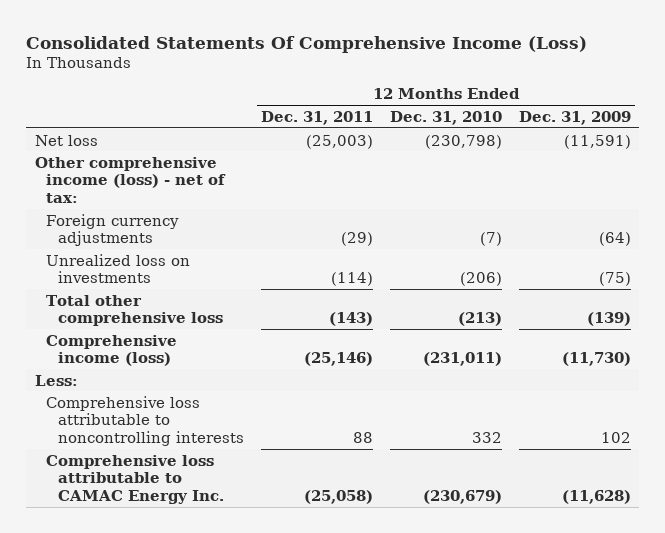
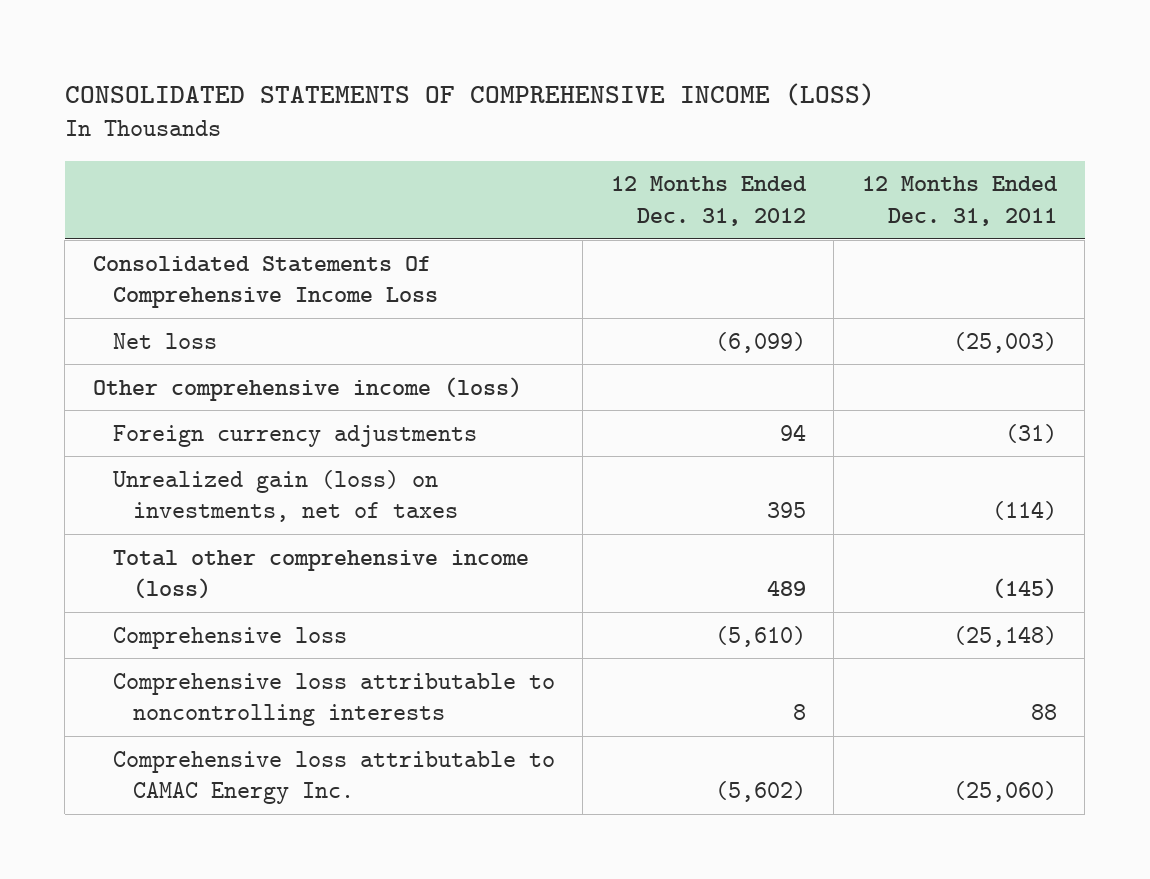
[26,35,588,53] Consolidated Statements Of Comprehensive Income (Loss) -> [64,82,875,106] CONSOLIDATED STATEMENTS OF COMPREHENSIVE INCOME (LOSS)
[389,110,502,125] Dec. 31, 2010 -> none
[518,110,631,125] Dec. 31, 2009 -> none
none -> [610,176,807,226] 12 Months Ended Dec. 31, 2012
none -> [92,255,439,309] Consolidated Statements Of Comprehensive Income Loss
[34,374,78,386] Less: -> none
[34,156,227,204] Other comprehensive income (loss) - net of tax: -> [92,376,522,401] Other comprehensive income (loss)
[340,232,373,247] (29) -> [1004,423,1057,443] (31)
[46,253,191,284] Unrealized loss on investments -> [113,469,459,523] Unrealized gain (loss) on investments, net of taxes
[46,294,223,327] Total other comprehensive loss -> [113,549,530,600] Total other comprehensive income (loss)
[328,312,373,327] (143) -> [991,578,1057,600] (145)
[46,334,178,367] Comprehensive income (loss) -> [113,626,348,649] Comprehensive loss
[303,352,373,367] (25,146) -> [952,625,1057,647] (25,148)
[303,490,373,505] (25,058) -> [952,781,1057,803] (25,060)

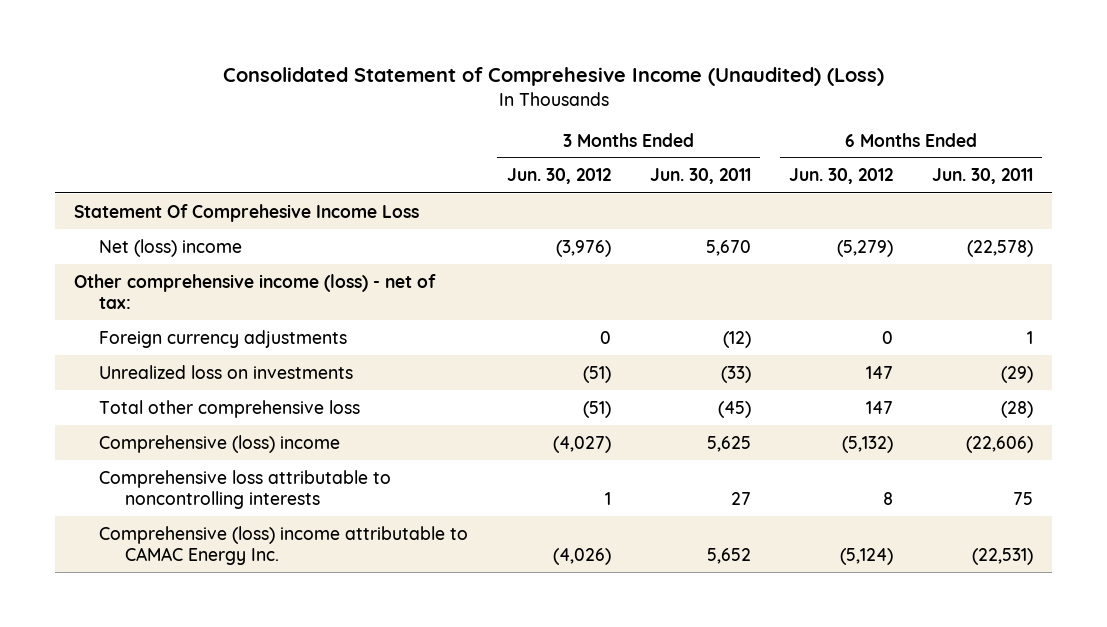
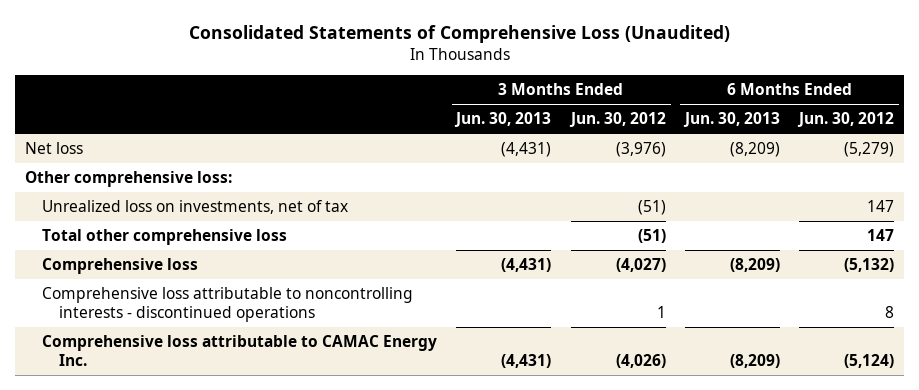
[222,67,884,87] Consolidated Statement of Comprehesive Income (Unaudited) (Loss) -> [188,24,730,43] Consolidated Statements of Comprehensive Loss (Unaudited)
[649,168,751,185] Jun. 30, 2011 -> none
[931,168,1033,185] Jun. 30, 2011 -> none
none -> [454,112,552,128] Jun. 30, 2013
none -> [683,112,781,128] Jun. 30, 2013
[74,203,420,222] Statement Of Comprehesive Income Loss -> none
[74,273,437,310] Other comprehensive income (loss) - net of tax: -> none
[99,329,348,348] Foreign currency adjustments -> none
[99,238,243,257] Net (loss) income -> [24,142,83,155] Net loss
none -> [24,171,232,188] Other comprehensive loss:
[99,364,354,379] Unrealized loss on investments -> [42,200,349,215] Unrealized loss on investments, net of tax
[99,434,341,453] Comprehensive (loss) income -> [42,258,199,275] Comprehensive loss
[99,469,392,510] Comprehensive loss attributable to noncontrolling interests -> [42,287,414,322] Comprehensive loss attributable to noncontrolling interests - discontinued operations
[99,525,469,566] Comprehensive (loss) income attributable to CAMAC Energy Inc. -> [42,335,438,366] Comprehensive loss attributable to CAMAC Energy Inc.

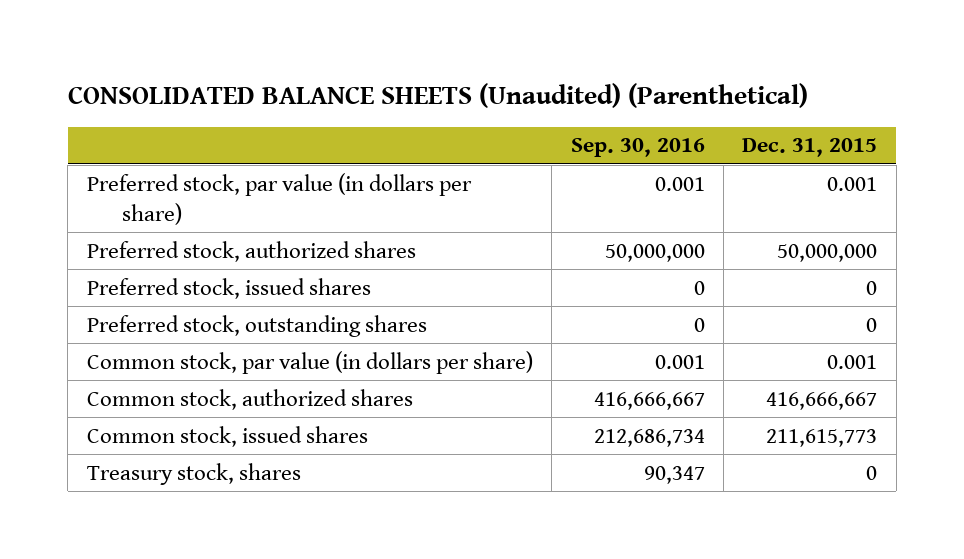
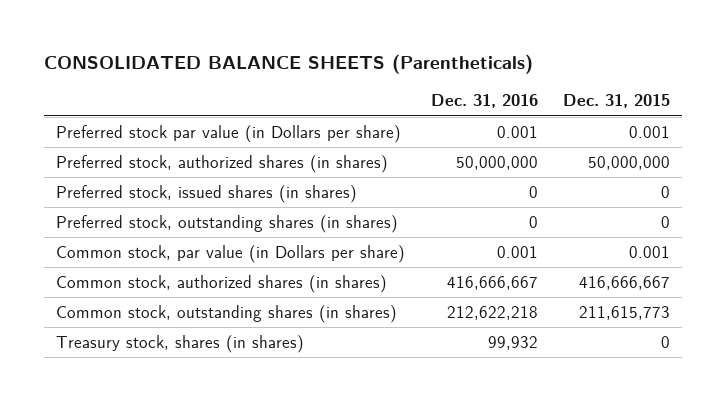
[67,82,808,108] CONSOLIDATED BALANCE SHEETS (Unaudited) (Parenthetical) -> [43,54,533,75] CONSOLIDATED BALANCE SHEETS (Parentheticals)
[570,138,705,158] Sep. 30, 2016 -> none
none -> [430,94,538,109] Dec. 31, 2016
[86,172,472,225] Preferred stock, par value (in dollars per share) -> [56,124,402,143] Preferred stock par value (in Dollars per share)
[86,240,416,262] Preferred stock, authorized shares -> [56,154,389,173] Preferred stock, authorized shares (in shares)
[86,277,371,299] Preferred stock, issued shares -> [56,184,358,203] Preferred stock, issued shares (in shares)
[86,314,427,337] Preferred stock, outstanding shares -> [56,214,399,233] Preferred stock, outstanding shares (in shares)
[86,350,533,374] Common stock, par value (in dollars per share) -> [56,244,406,263] Common stock, par value (in Dollars per share)
[86,388,413,410] Common stock, authorized shares -> [56,274,388,293] Common stock, authorized shares (in shares)
[86,425,368,447] Common stock, issued shares -> [56,304,398,323] Common stock, outstanding shares (in shares)
[86,462,301,485] Treasury stock, shares -> [56,334,305,353] Treasury stock, shares (in shares)

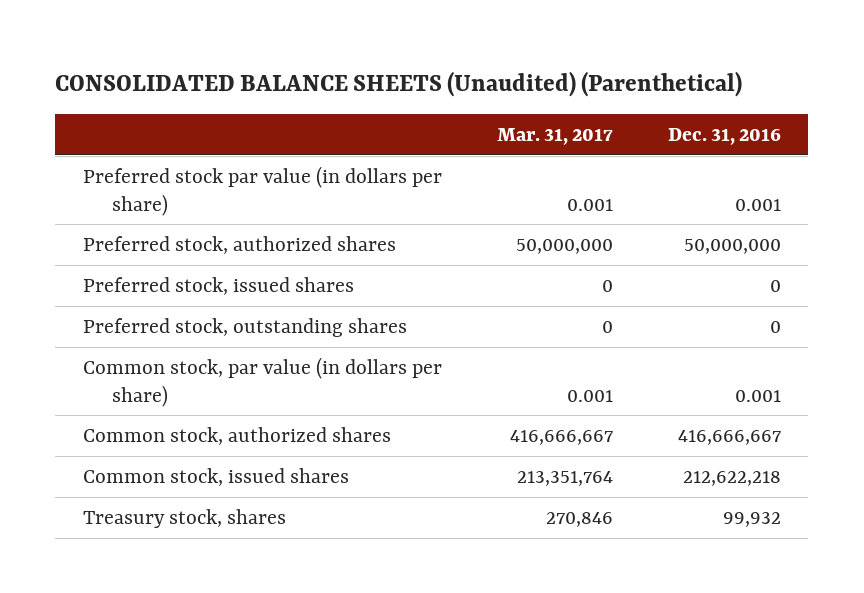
[43,54,533,75] CONSOLIDATED BALANCE SHEETS (Parentheticals) -> [55,71,743,98] CONSOLIDATED BALANCE SHEETS (Unaudited) (Parenthetical)
[562,94,670,109] Dec. 31, 2015 -> none
none -> [496,128,613,146] Mar. 31, 2017
[56,124,402,143] Preferred stock par value (in Dollars per share) -> [82,165,442,216] Preferred stock par value (in dollars per share)
[56,154,389,173] Preferred stock, authorized shares (in shares) -> [82,235,396,254] Preferred stock, authorized shares
[56,184,358,203] Preferred stock, issued shares (in shares) -> [82,276,354,295] Preferred stock, issued shares
[56,214,399,233] Preferred stock, outstanding shares (in shares) -> [82,317,407,337] Preferred stock, outstanding shares
[56,244,406,263] Common stock, par value (in Dollars per share) -> [82,356,442,407] Common stock, par value (in dollars per share)
[56,274,388,293] Common stock, authorized shares (in shares) -> [82,426,391,445] Common stock, authorized shares
[56,304,398,323] Common stock, outstanding shares (in shares) -> [82,467,349,486] Common stock, issued shares
[56,334,305,353] Treasury stock, shares (in shares) -> [82,508,286,528] Treasury stock, shares

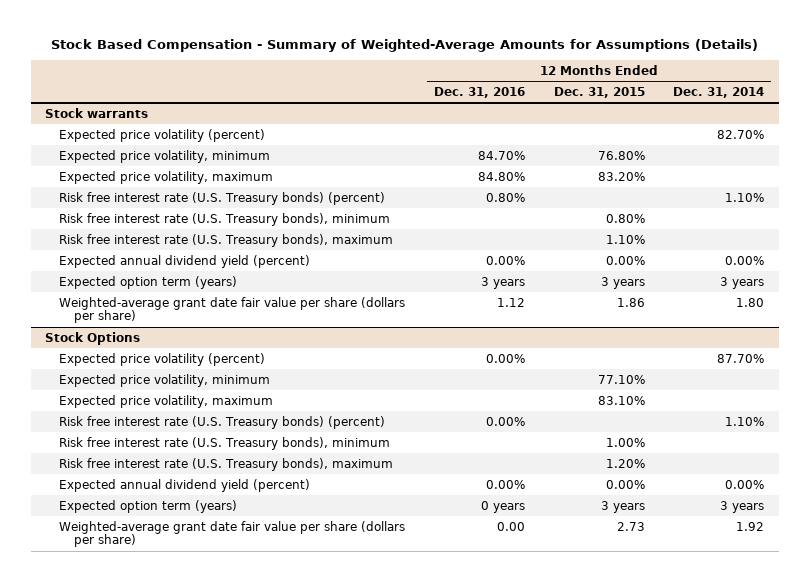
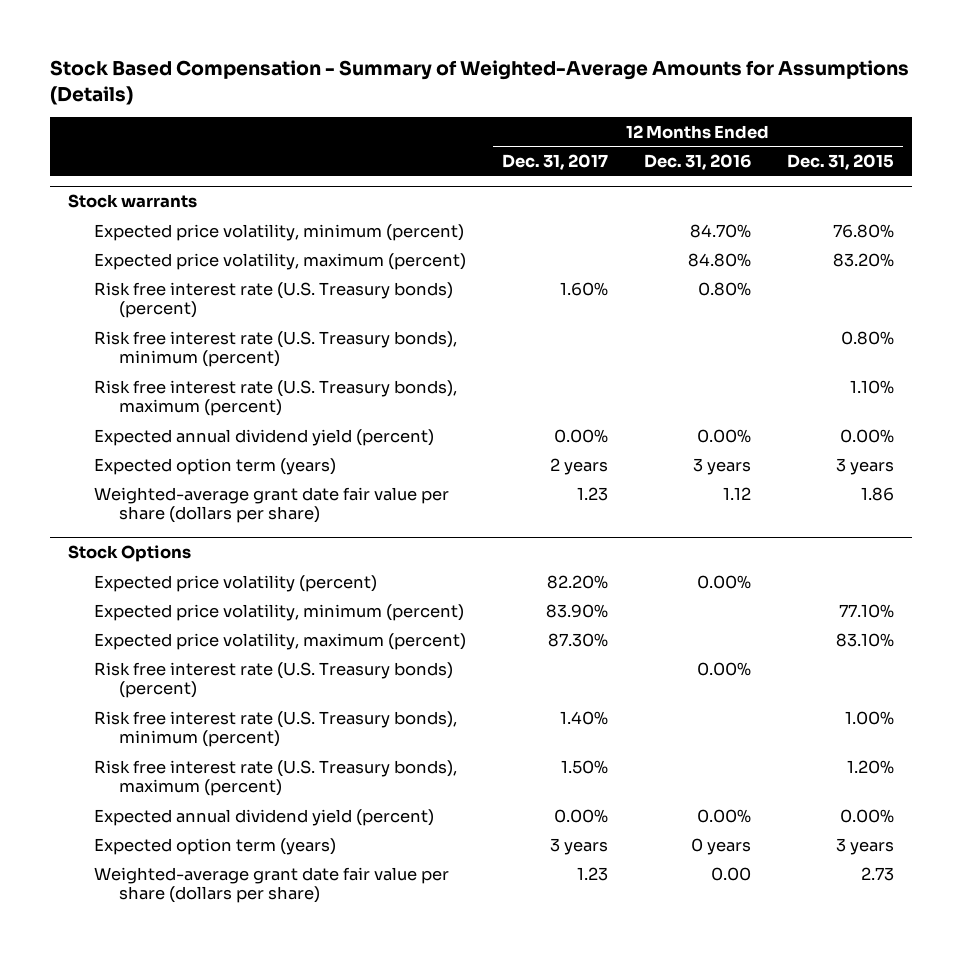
[673,86,765,98] Dec. 31, 2014 -> none
none -> [501,154,608,171] Dec. 31, 2017
[59,128,266,142] Expected price volatility (percent) -> none
[59,149,271,163] Expected price volatility, minimum -> [93,223,464,241] Expected price volatility, minimum (percent)
[59,170,274,184] Expected price volatility, maximum -> [93,252,466,270] Expected price volatility, maximum (percent)
[59,212,391,226] Risk free interest rate (U.S. Treasury bonds), minimum -> [93,330,457,368] Risk free interest rate (U.S. Treasury bonds), minimum (percent)
[59,233,394,247] Risk free interest rate (U.S. Treasury bonds), maximum -> [93,379,457,417] Risk free interest rate (U.S. Treasury bonds), maximum (percent)
[59,373,271,387] Expected price volatility, minimum -> [93,603,464,621] Expected price volatility, minimum (percent)
[59,394,274,408] Expected price volatility, maximum -> [93,632,466,650] Expected price volatility, maximum (percent)
[59,436,391,450] Risk free interest rate (U.S. Treasury bonds), minimum -> [93,710,457,748] Risk free interest rate (U.S. Treasury bonds), minimum (percent)
[59,457,394,471] Risk free interest rate (U.S. Treasury bonds), maximum -> [93,759,457,797] Risk free interest rate (U.S. Treasury bonds), maximum (percent)

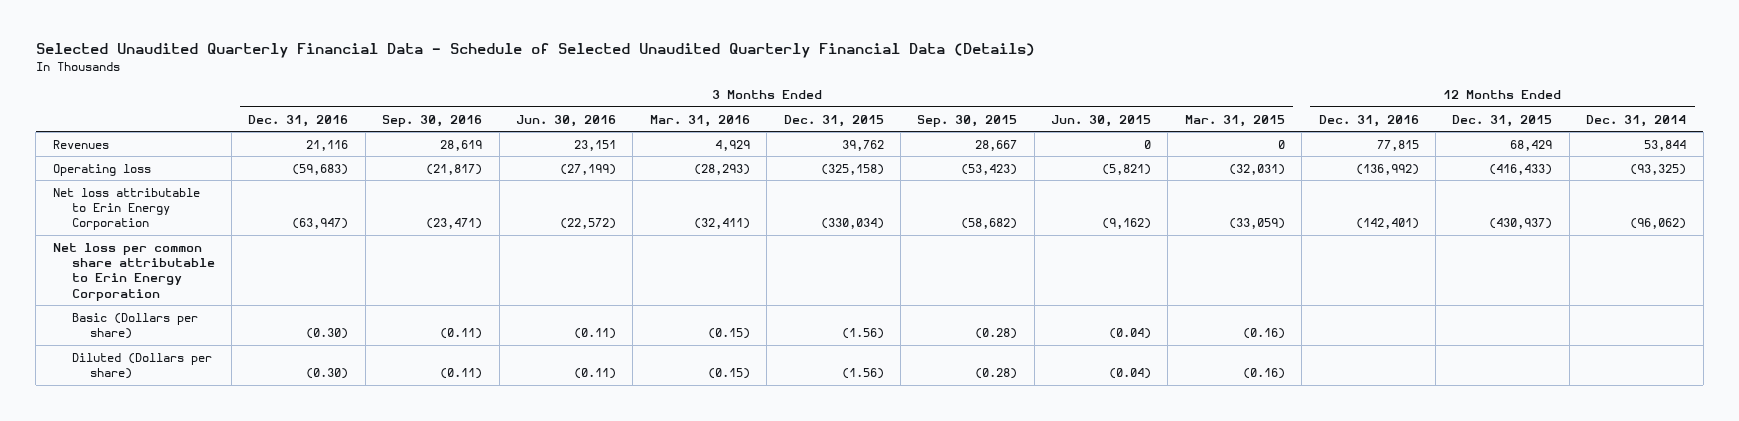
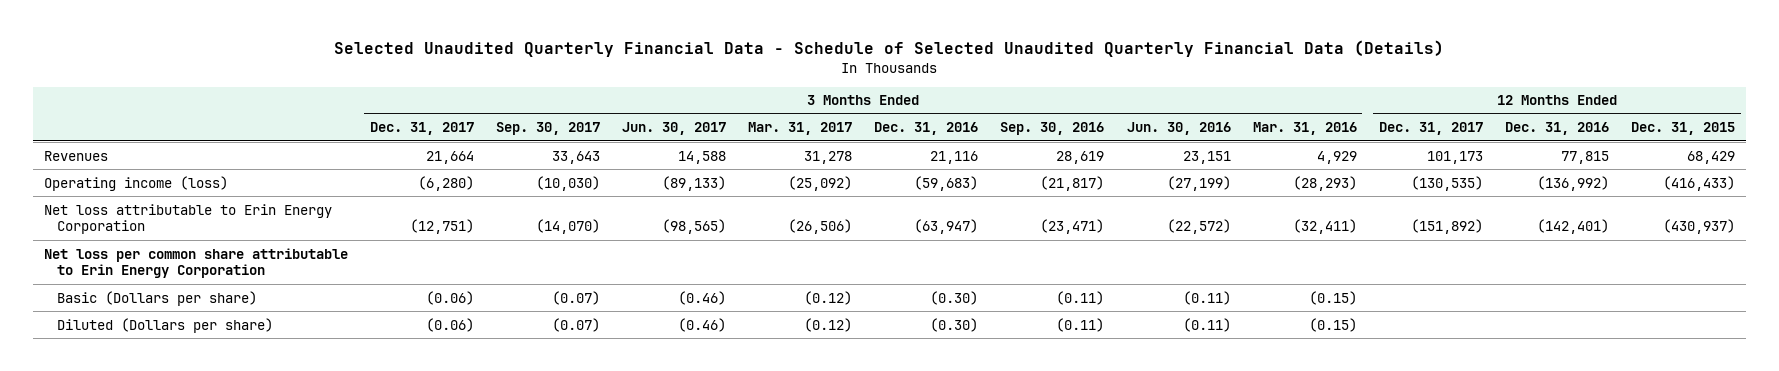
[783,114,884,127] Dec. 31, 2015 -> none
[917,114,1018,127] Sep. 30, 2015 -> none
[1051,114,1152,127] Jun. 30, 2015 -> none
[1184,114,1285,127] Mar. 31, 2015 -> none
[1586,114,1687,127] Dec. 31, 2014 -> none
none -> [369,122,474,136] Dec. 31, 2017
none -> [496,122,601,136] Sep. 30, 2017
none -> [622,122,727,136] Jun. 30, 2017
none -> [748,122,853,136] Mar. 31, 2017
none -> [1378,122,1483,136] Dec. 31, 2017
[52,163,151,176] Operating loss -> [43,175,228,191] Operating income (loss)

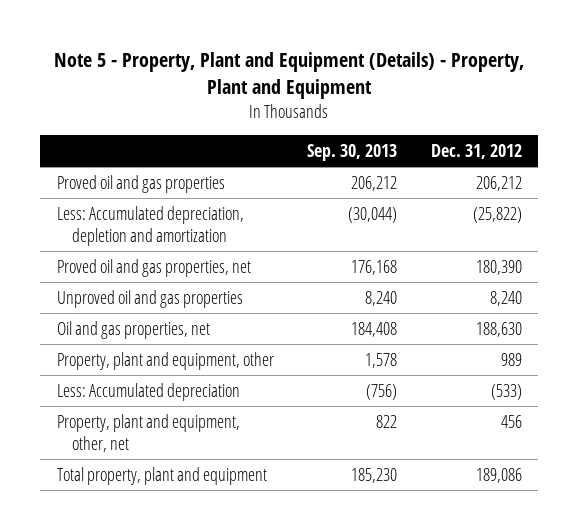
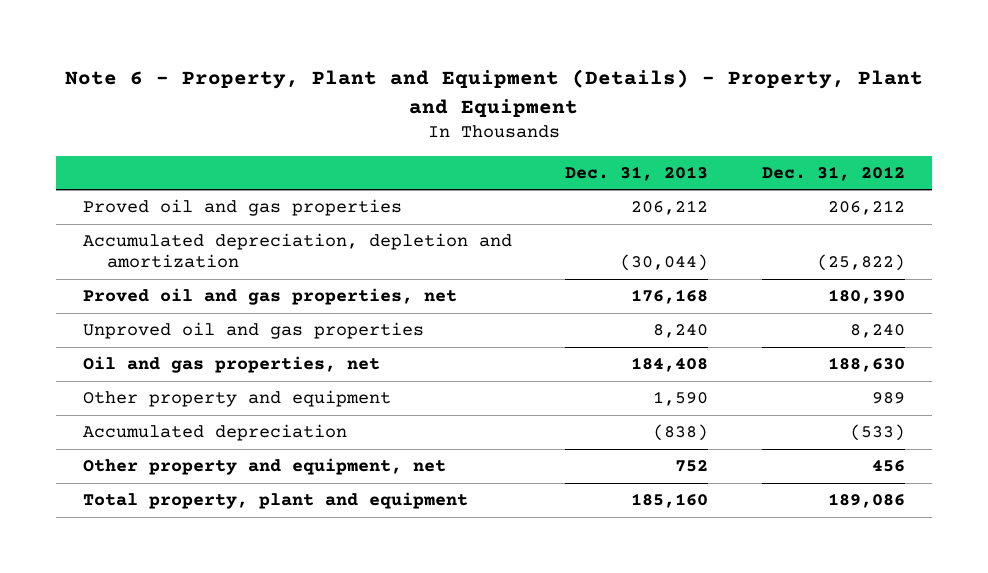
[54,52,525,100] Note 5 - Property, Plant and Equipment (Details) - Property, Plant and Equipment -> [64,69,923,117] Note 6 - Property, Plant and Equipment (Details) - Property, Plant and Equipment
[307,144,398,162] Sep. 30, 2013 -> none
none -> [565,165,709,181] Dec. 31, 2013
[56,205,244,246] Less: Accumulated depreciation, depletion and amortization -> [82,233,512,269] Accumulated depreciation, depletion and amortization
[56,351,274,370] Property, plant and equipment, other -> [82,390,391,408] Other property and equipment
[56,382,240,401] Less: Accumulated depreciation -> [82,424,347,442] Accumulated depreciation
[56,413,240,452] Property, plant and equipment, other, net -> [82,458,446,476] Other property and equipment, net

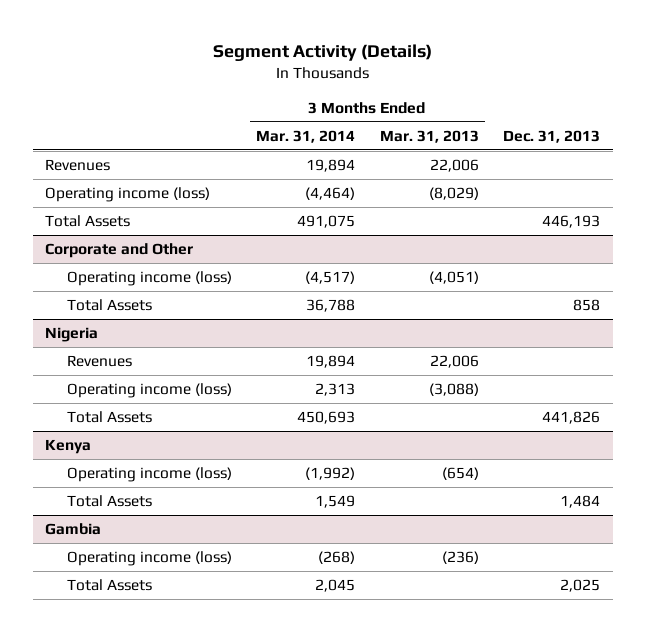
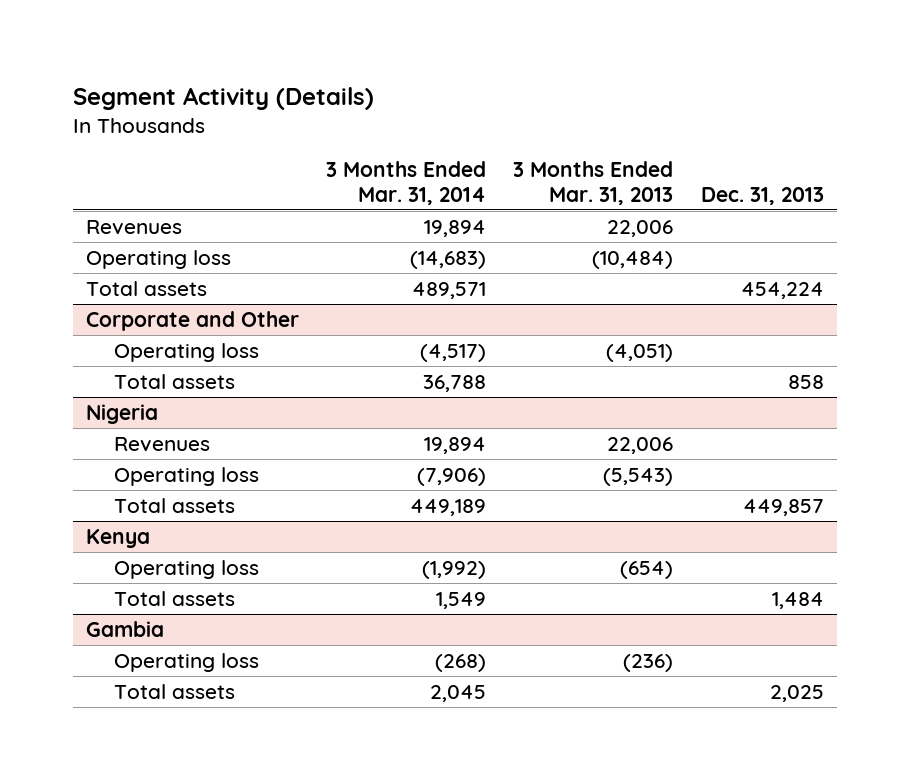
[44,187,210,203] Operating income (loss) -> [86,250,232,270] Operating loss
[305,187,356,201] (4,464) -> [410,251,487,270] (14,683)
[428,187,479,201] (8,029) -> [592,251,674,270] (10,484)
[44,215,130,228] Total Assets -> [86,281,208,297] Total assets
[297,215,356,229] 491,075 -> [412,282,487,300] 489,571
[542,215,601,229] 446,193 -> [740,282,824,300] 454,224
[66,271,232,287] Operating income (loss) -> [113,343,259,363] Operating loss
[66,299,152,312] Total Assets -> [113,374,235,390] Total assets
[66,383,232,399] Operating income (loss) -> [113,467,259,487] Operating loss
[315,383,356,397] 2,313 -> [417,468,487,487] (7,906)
[428,383,479,397] (3,088) -> [603,468,674,487] (5,543)
[66,411,152,424] Total Assets -> [113,498,235,514] Total assets
[297,411,356,425] 450,693 -> [410,499,487,517] 449,189
[542,411,601,425] 441,826 -> [742,499,824,517] 449,857
[66,467,232,483] Operating income (loss) -> [113,560,259,580] Operating loss
[66,495,152,508] Total Assets -> [113,591,235,607] Total assets
[66,551,232,567] Operating income (loss) -> [113,653,259,673] Operating loss
[66,579,152,592] Total Assets -> [113,684,235,700] Total assets

